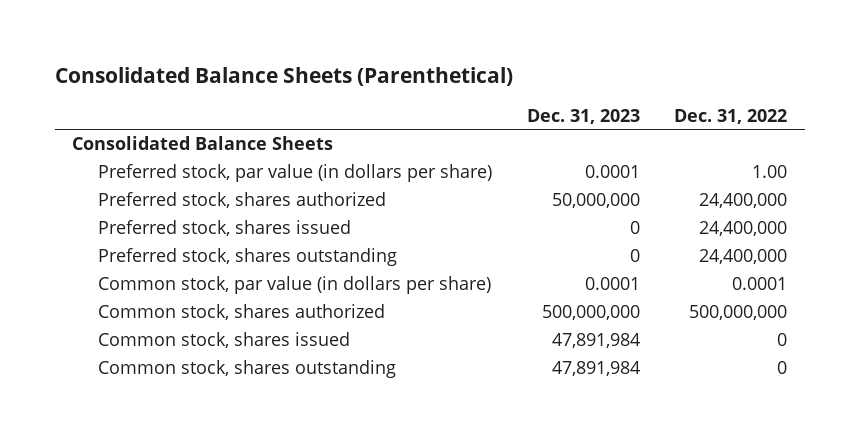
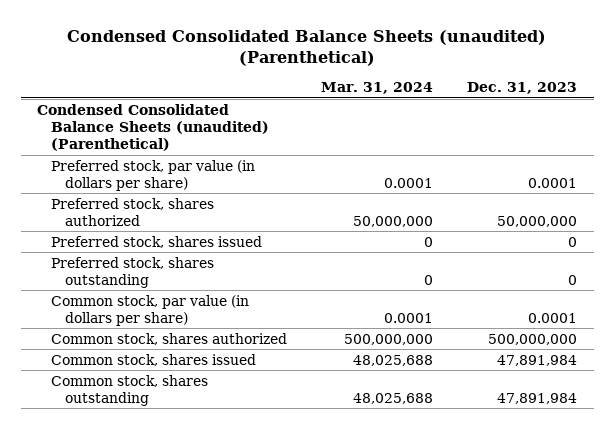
[54,67,513,87] Consolidated Balance Sheets (Parenthetical) -> [67,29,547,67] Condensed Consolidated Balance Sheets (unaudited) (Parenthetical)
[674,108,788,124] Dec. 31, 2022 -> none
none -> [321,82,434,95] Mar. 31, 2024
[72,136,334,151] Consolidated Balance Sheets -> [37,103,270,152] Condensed Consolidated Balance Sheets (unaudited) (Parenthetical)

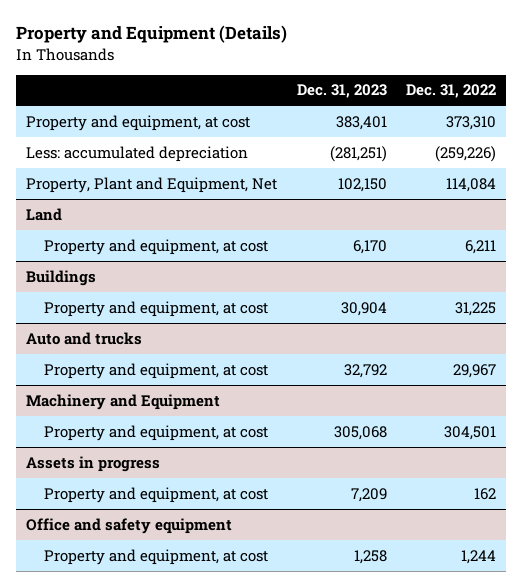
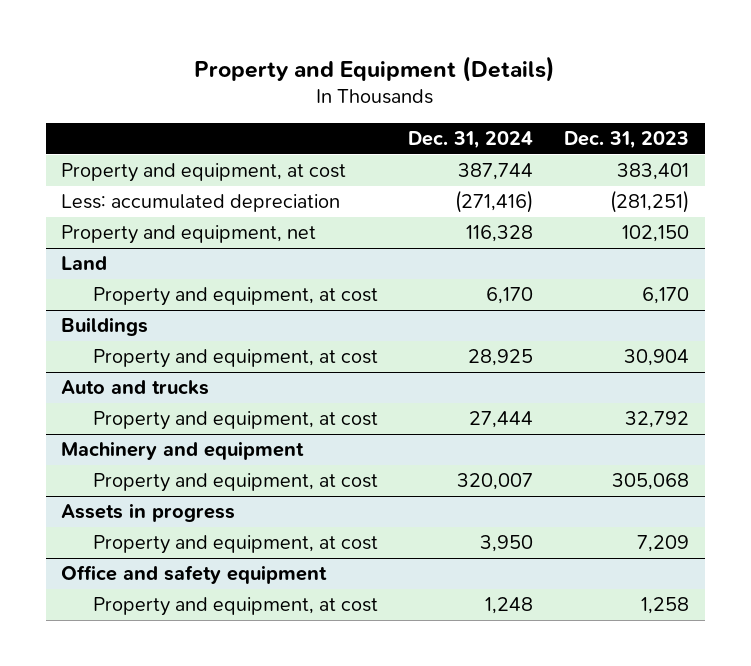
[406,84,497,99] Dec. 31, 2022 -> none
none -> [408,131,534,150] Dec. 31, 2024
[26,176,278,193] Property, Plant and Equipment, Net -> [61,225,317,245] Property and equipment, net
[26,393,221,410] Machinery and Equipment -> [61,441,305,461] Machinery and equipment

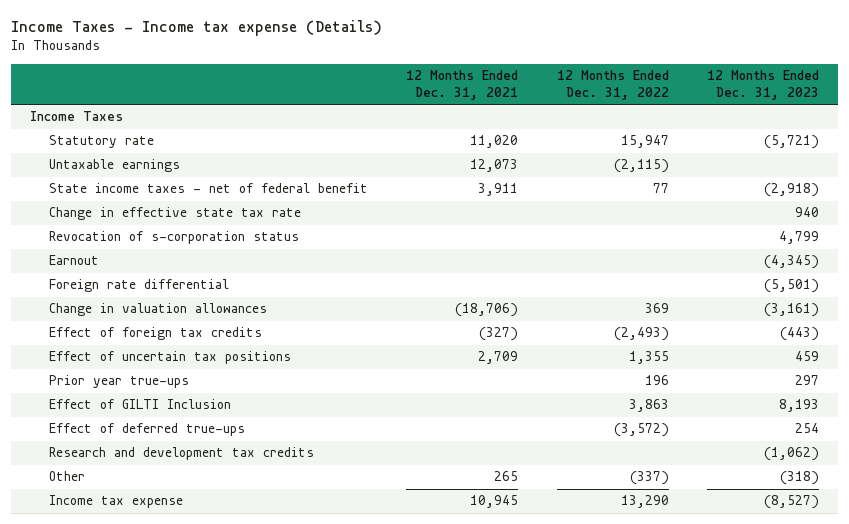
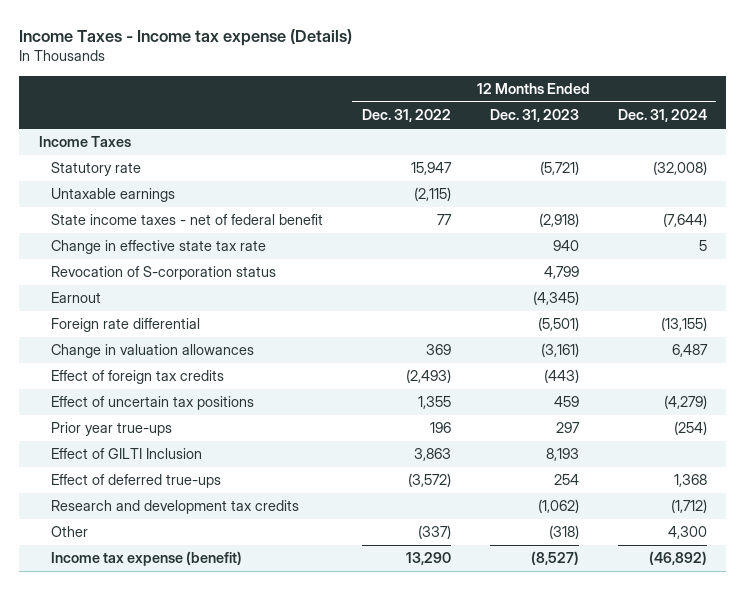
[406,69,519,100] 12 Months Ended Dec. 31, 2021 -> none
none -> [617,109,707,123] Dec. 31, 2024
[48,231,299,245] Revocation of s-corporation status -> [50,266,276,281] Revocation of S-corporation status
[48,495,183,509] Income tax expense -> [50,551,242,567] Income tax expense (benefit)

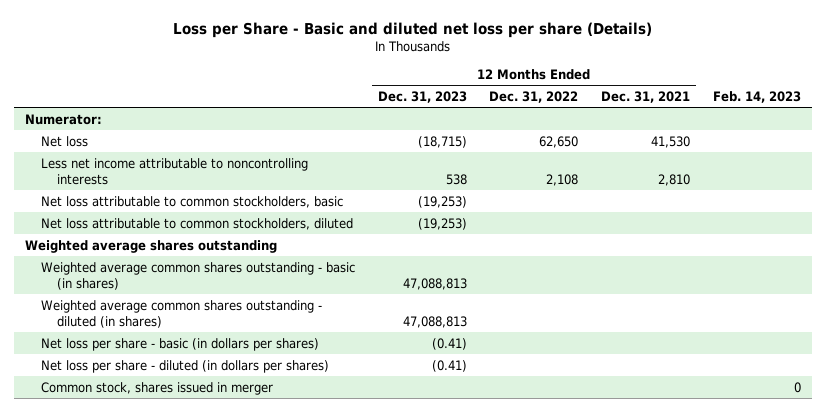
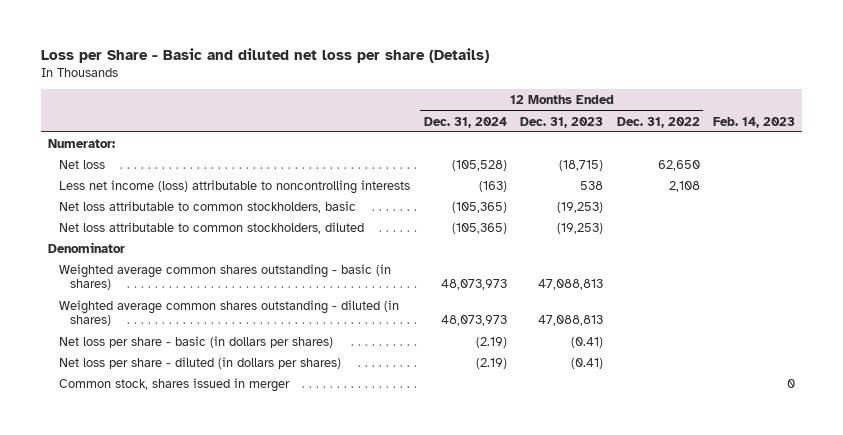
[601,91,691,104] Dec. 31, 2021 -> none
none -> [423,116,507,128] Dec. 31, 2024
[41,157,309,185] Less net income attributable to noncontrolling interests -> [58,179,410,194] Less net income (loss) attributable to noncontrolling interests
[25,239,278,253] Weighted average shares outstanding -> [47,241,125,253] Denominator

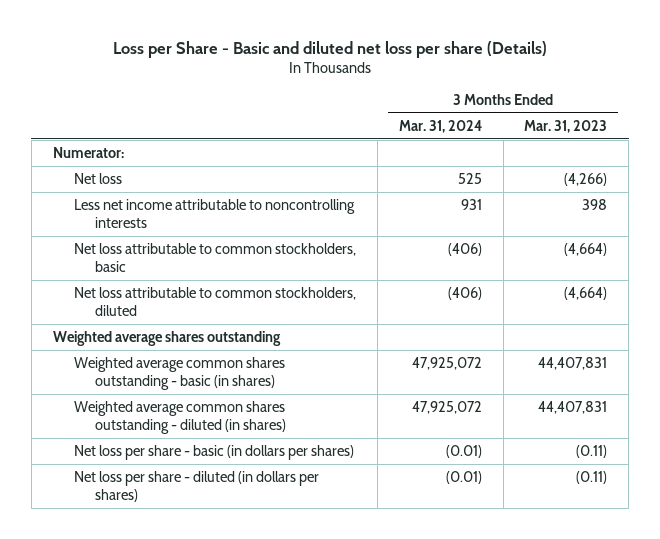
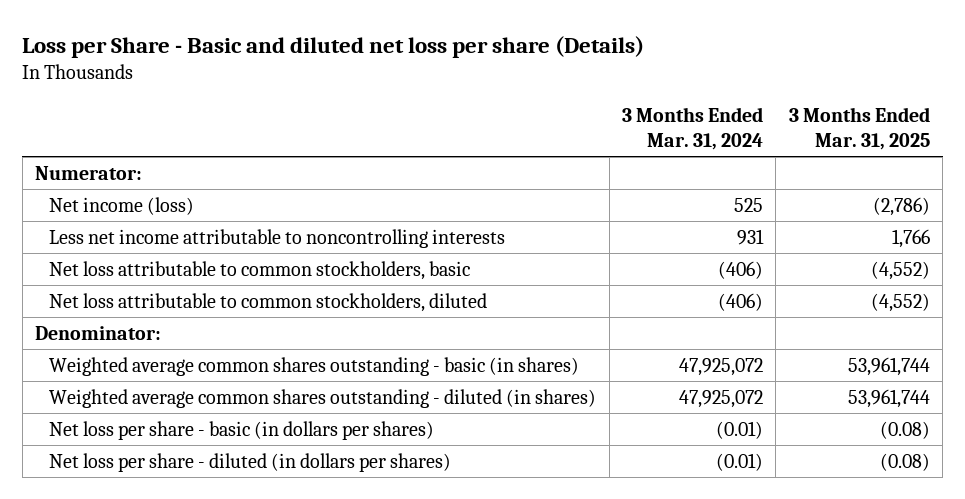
[524,119,608,133] Mar. 31, 2023 -> none
none -> [788,106,930,150] 3 Months Ended Mar. 31, 2025
[73,172,122,184] Net loss -> [49,196,195,215] Net income (loss)
[52,330,281,346] Weighted average shares outstanding -> [35,325,162,340] Denominator:

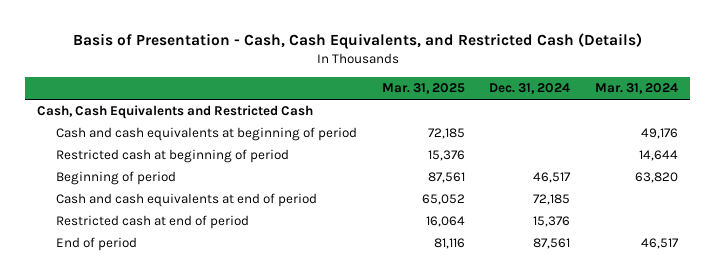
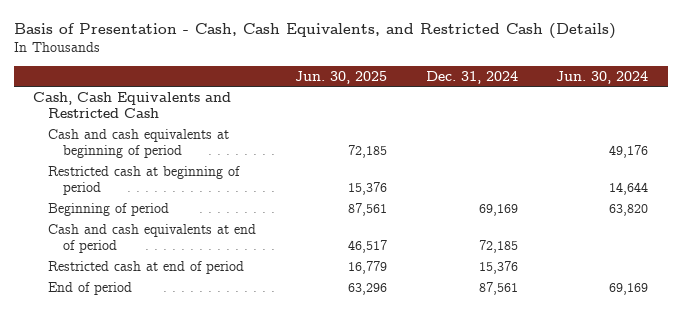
[381,83,465,95] Mar. 31, 2025 -> none
[595,83,679,95] Mar. 31, 2024 -> none
none -> [294,70,387,84] Jun. 30, 2025
none -> [556,70,649,84] Jun. 30, 2024
[533,172,572,184] 46,517 -> [478,204,518,217] 69,169

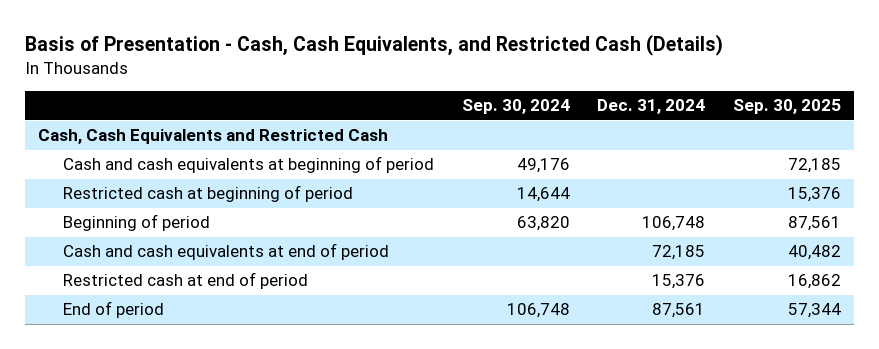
[294,70,387,84] Jun. 30, 2025 -> none
[556,70,649,84] Jun. 30, 2024 -> none
none -> [461,99,570,115] Sep. 30, 2024
none -> [732,99,841,115] Sep. 30, 2025
[478,204,518,217] 69,169 -> [642,216,706,232] 106,748

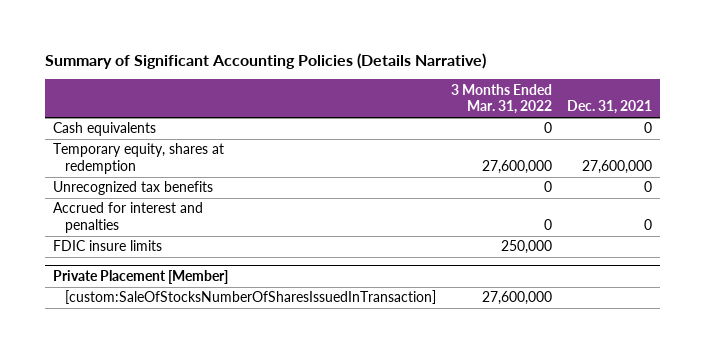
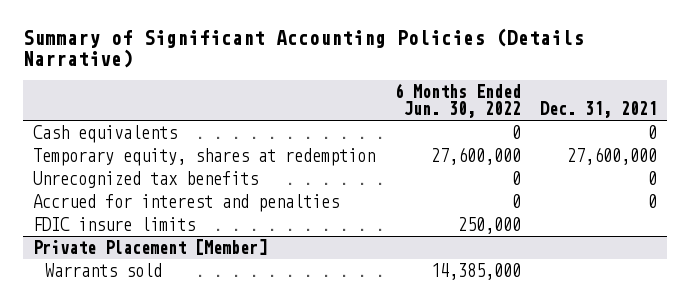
[451,83,553,115] 3 Months Ended Mar. 31, 2022 -> none
none -> [394,82,521,119] 6 Months Ended Jun. 30, 2022
[65,290,437,305] [custom:SaleOfStocksNumberOfSharesIssuedInTransaction] -> [44,262,162,277] Warrants sold

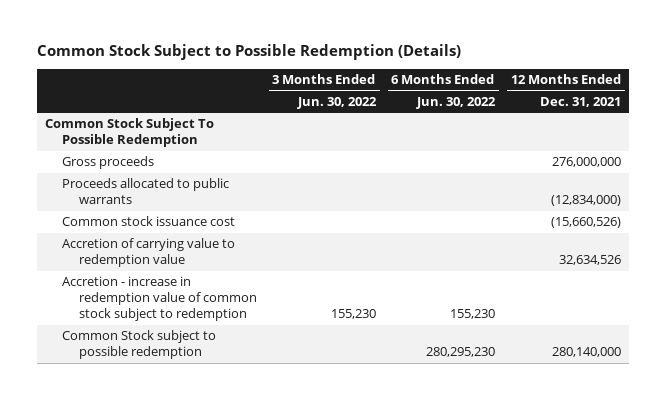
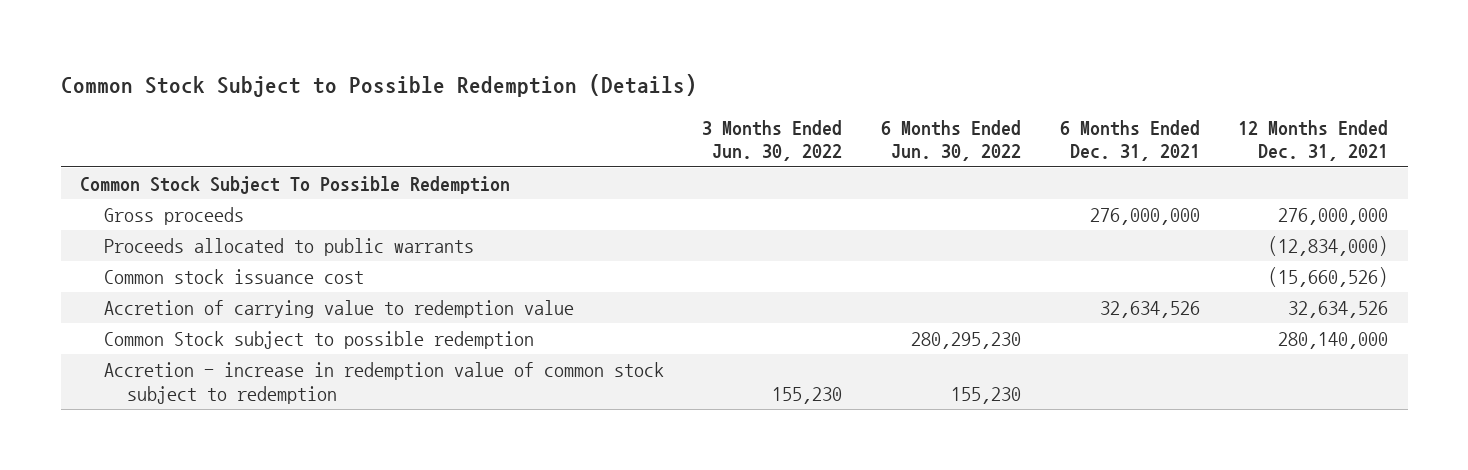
none -> [1059,119,1200,162] 6 Months Ended Dec. 31, 2021
[61,276,257,322] Accretion - increase in redemption value of common stock subject to redemption -> [103,362,664,404] Accretion - increase in redemption value of common stock subject to redemption

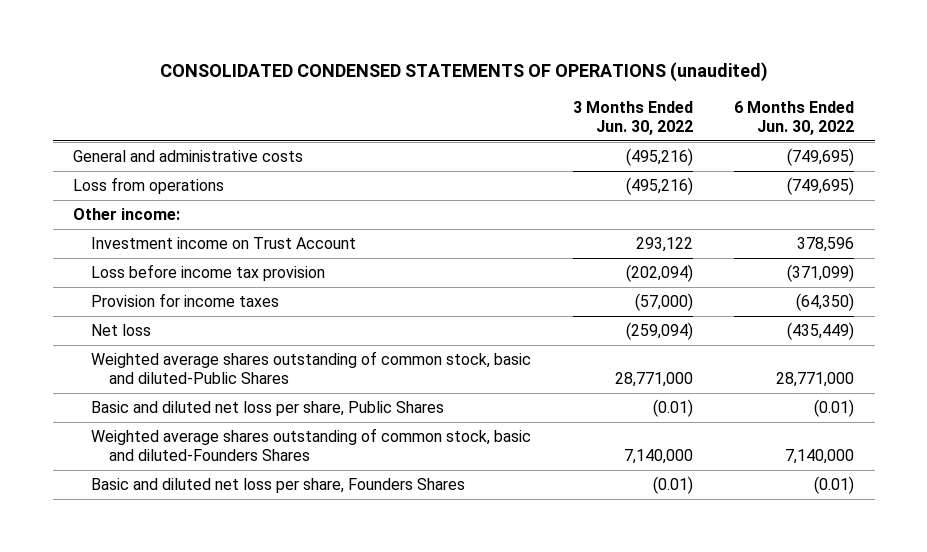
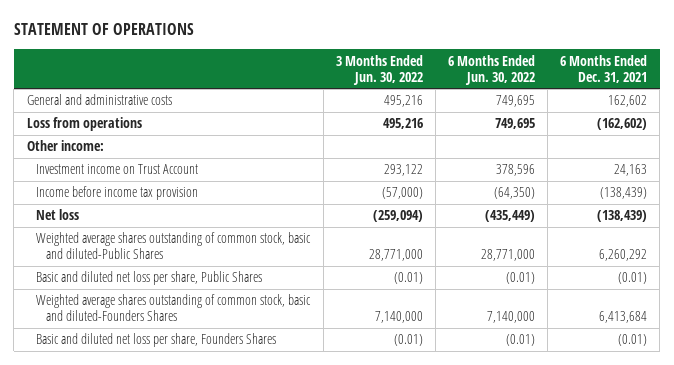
[159,62,768,83] CONSOLIDATED CONDENSED STATEMENTS OF OPERATIONS (unaudited) -> [13,23,194,36] STATEMENT OF OPERATIONS
none -> [560,54,648,83] 6 Months Ended Dec. 31, 2021
[625,148,693,167] (495,216) -> [383,95,423,108] 495,216
[787,148,855,167] (749,695) -> [495,95,535,108] 749,695
[625,177,693,196] (495,216) -> [382,118,423,130] 495,216
[787,177,855,196] (749,695) -> [494,118,535,130] 749,695
[91,264,326,282] Loss before income tax provision -> none
[91,293,280,308] Provision for income taxes -> [36,186,199,201] Income before income tax provision

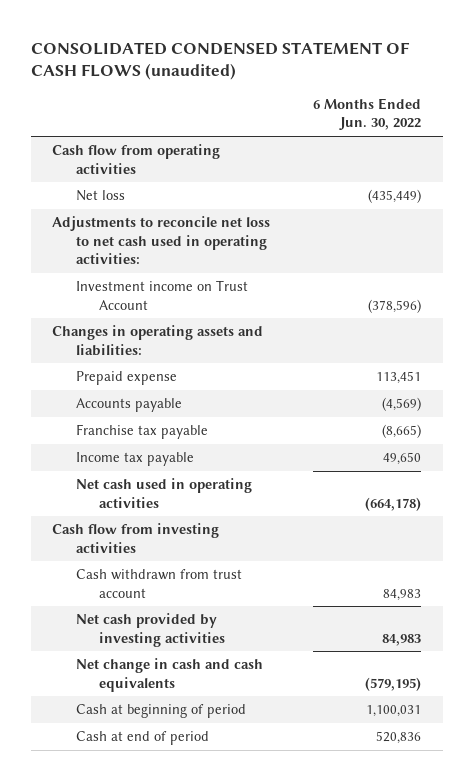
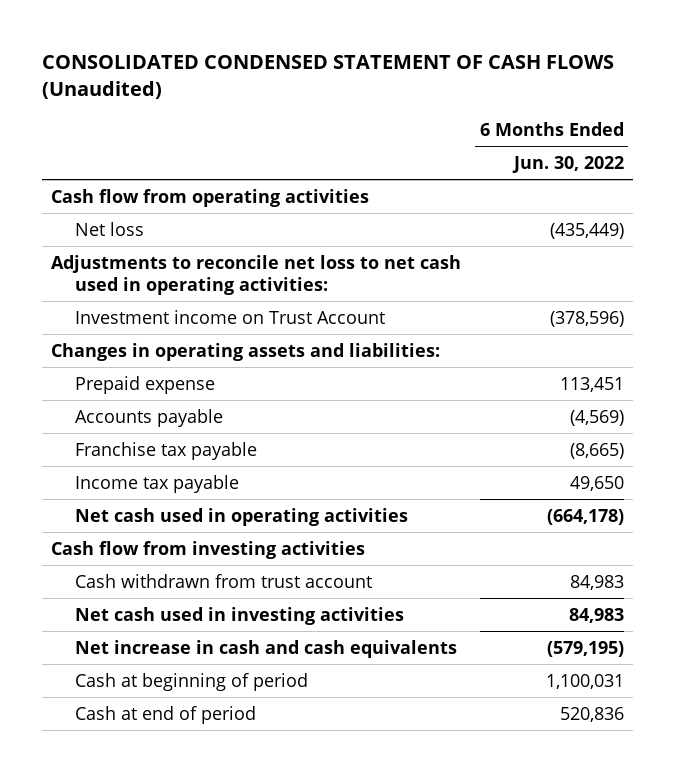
[30,41,410,81] CONSOLIDATED CONDENSED STATEMENT OF CASH FLOWS (unaudited) -> [42,55,615,100] CONSOLIDATED CONDENSED STATEMENT OF CASH FLOWS (Unaudited)
[75,613,225,647] Net cash provided by investing activities -> [74,606,404,625] Net cash used in investing activities
[75,658,263,692] Net change in cash and cash equivalents -> [74,639,457,658] Net increase in cash and cash equivalents

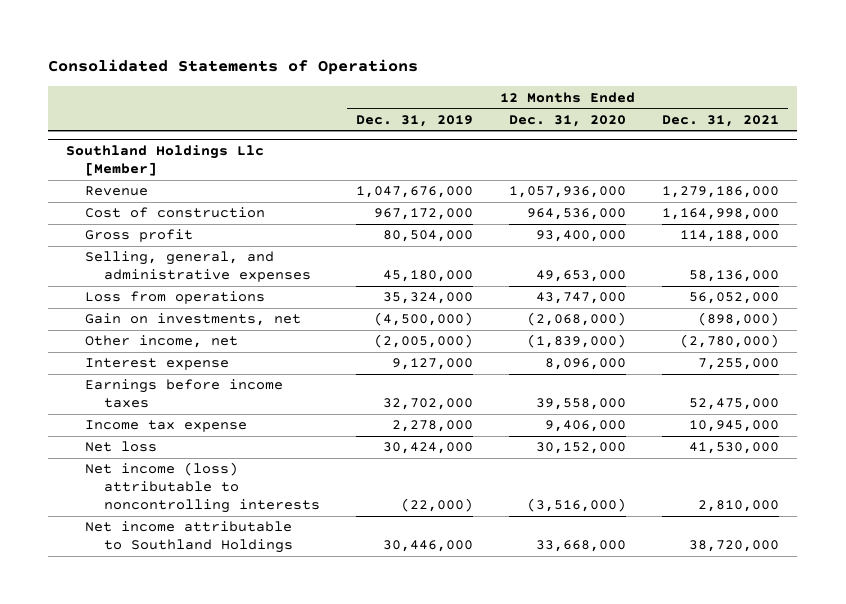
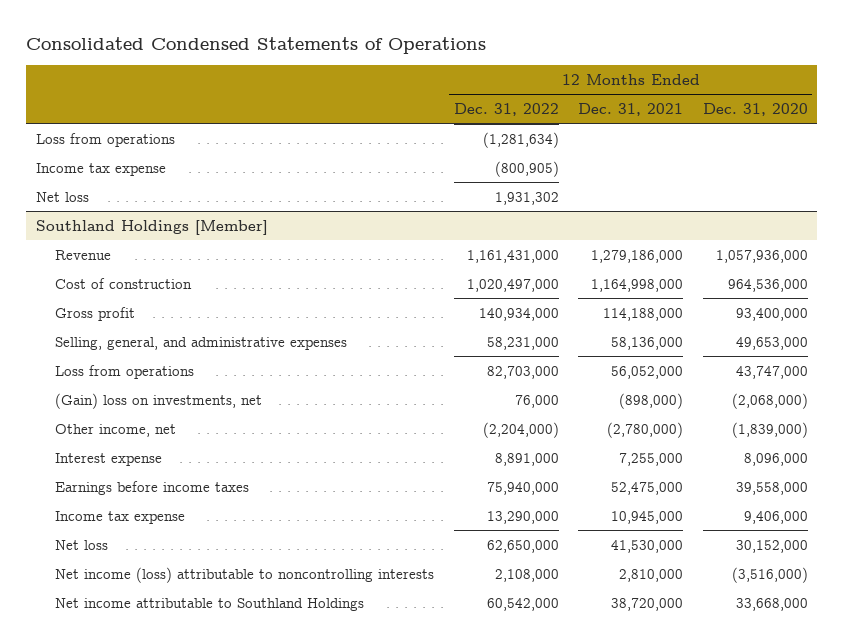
[48,59,419,76] Consolidated Statements of Operations -> [26,36,487,54] Consolidated Condensed Statements of Operations
[356,114,474,127] Dec. 31, 2019 -> none
none -> [453,103,559,117] Dec. 31, 2022
none -> [36,132,176,147] Loss from operations
none -> [36,162,167,176] Income tax expense
none -> [36,191,90,202] Net loss
[66,145,265,177] Southland Holdings Llc [Member] -> [36,219,269,235] Southland Holdings [Member]
[85,313,302,327] Gain on investments, net -> [55,392,263,409] (Gain) loss on investments, net

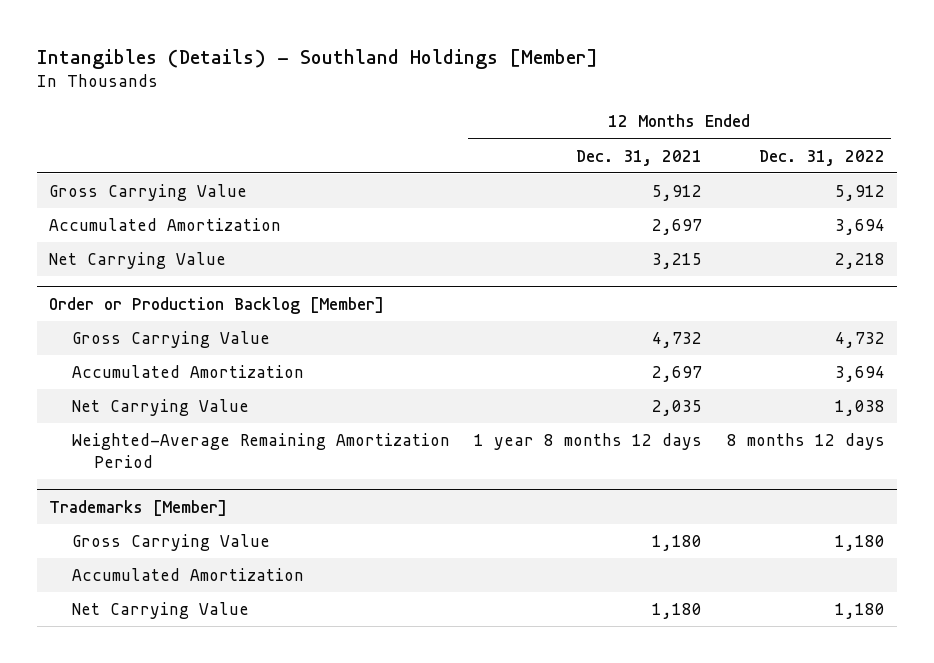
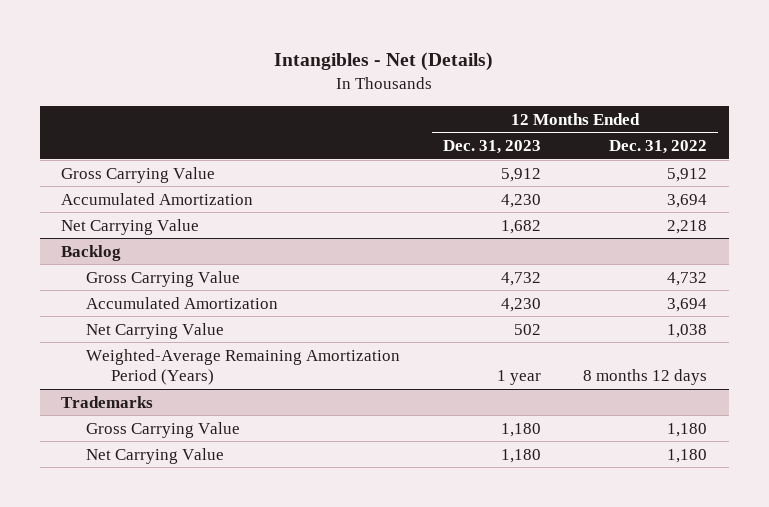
[36,48,598,69] Intangibles (Details) - Southland Holdings [Member] -> [274,52,494,72] Intangibles - Net (Details)
[576,149,703,166] Dec. 31, 2021 -> none
none -> [442,140,541,155] Dec. 31, 2023
[49,296,385,314] Order or Production Backlog [Member] -> none
none -> [61,244,122,261] Backlog
[71,433,450,468] Weighted-Average Remaining Amortization Period -> [85,348,400,385] Weighted-Average Remaining Amortization Period (Years)
[49,499,228,516] Trademarks [Member] -> [61,395,154,408] Trademarks
[71,568,304,582] Accumulated Amortization -> none

